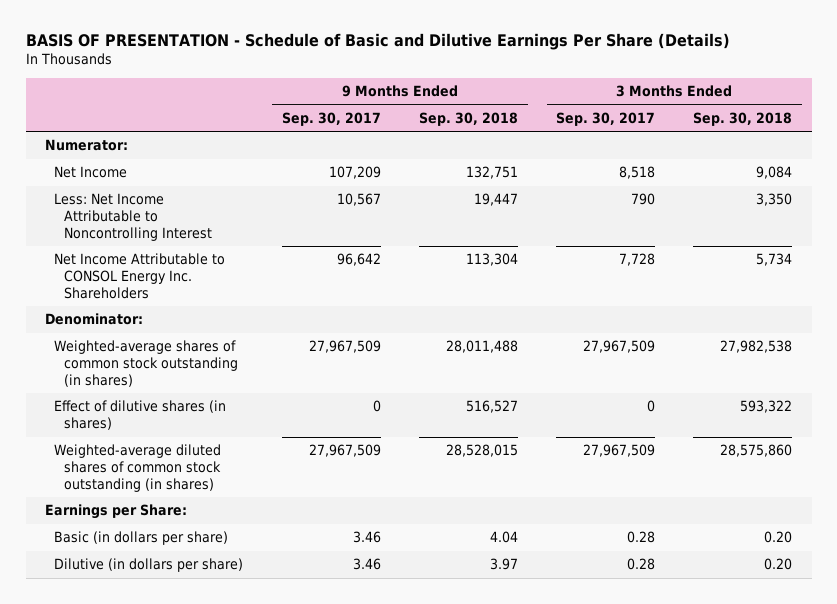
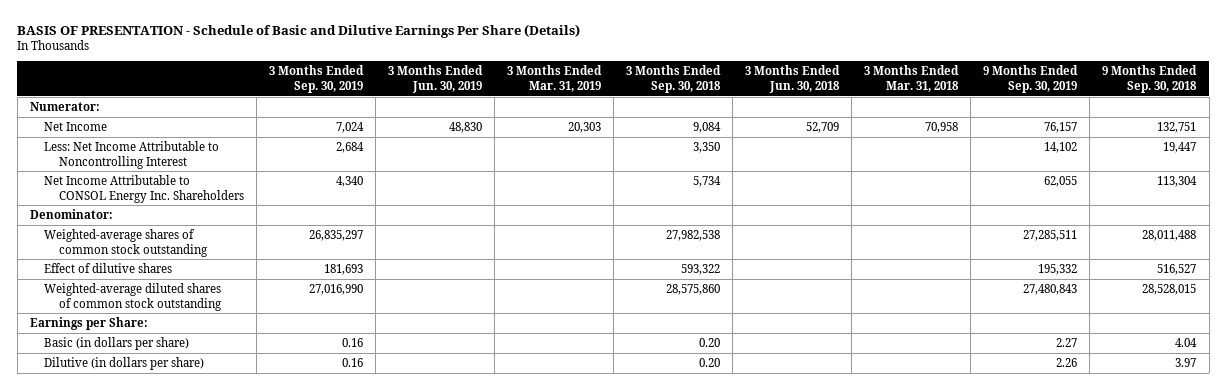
[281,111,381,126] Sep. 30, 2017 -> none
[556,111,656,126] Sep. 30, 2017 -> none
none -> [268,65,364,93] 3 Months Ended Sep. 30, 2019
none -> [387,65,483,93] 3 Months Ended Jun. 30, 2019
none -> [506,65,602,92] 3 Months Ended Mar. 31, 2019
none -> [745,65,841,93] 3 Months Ended Jun. 30, 2018
none -> [864,65,960,92] 3 Months Ended Mar. 31, 2018
none -> [983,65,1079,93] 9 Months Ended Sep. 30, 2019
[54,340,239,387] Weighted-average shares of common stock outstanding (in shares) -> [44,229,208,257] Weighted-average shares of common stock outstanding
[54,400,227,431] Effect of dilutive shares (in shares) -> [44,263,173,274] Effect of dilutive shares
[54,444,222,492] Weighted-average diluted shares of common stock outstanding (in shares) -> [44,283,222,311] Weighted-average diluted shares of common stock outstanding

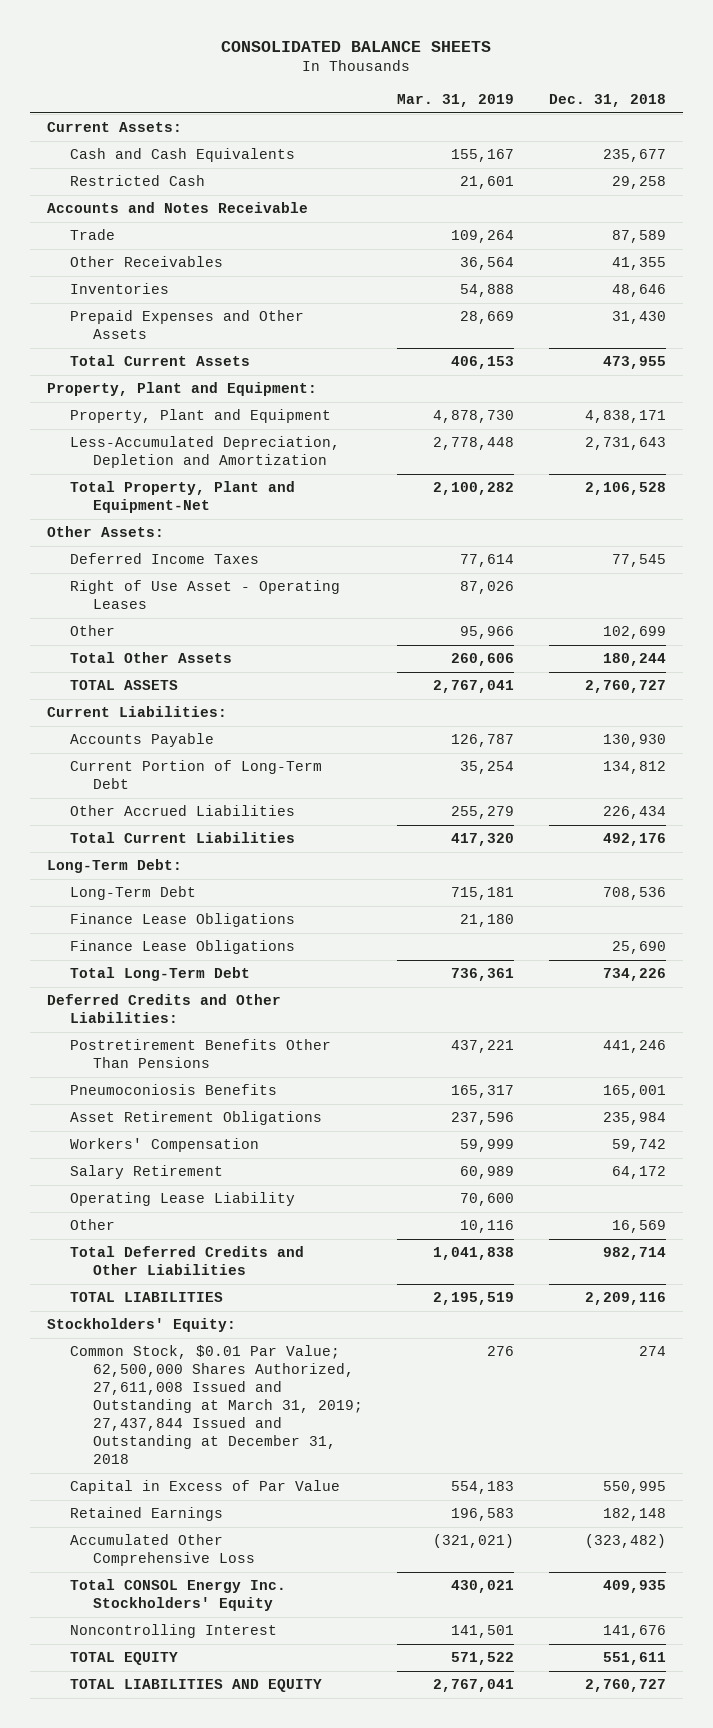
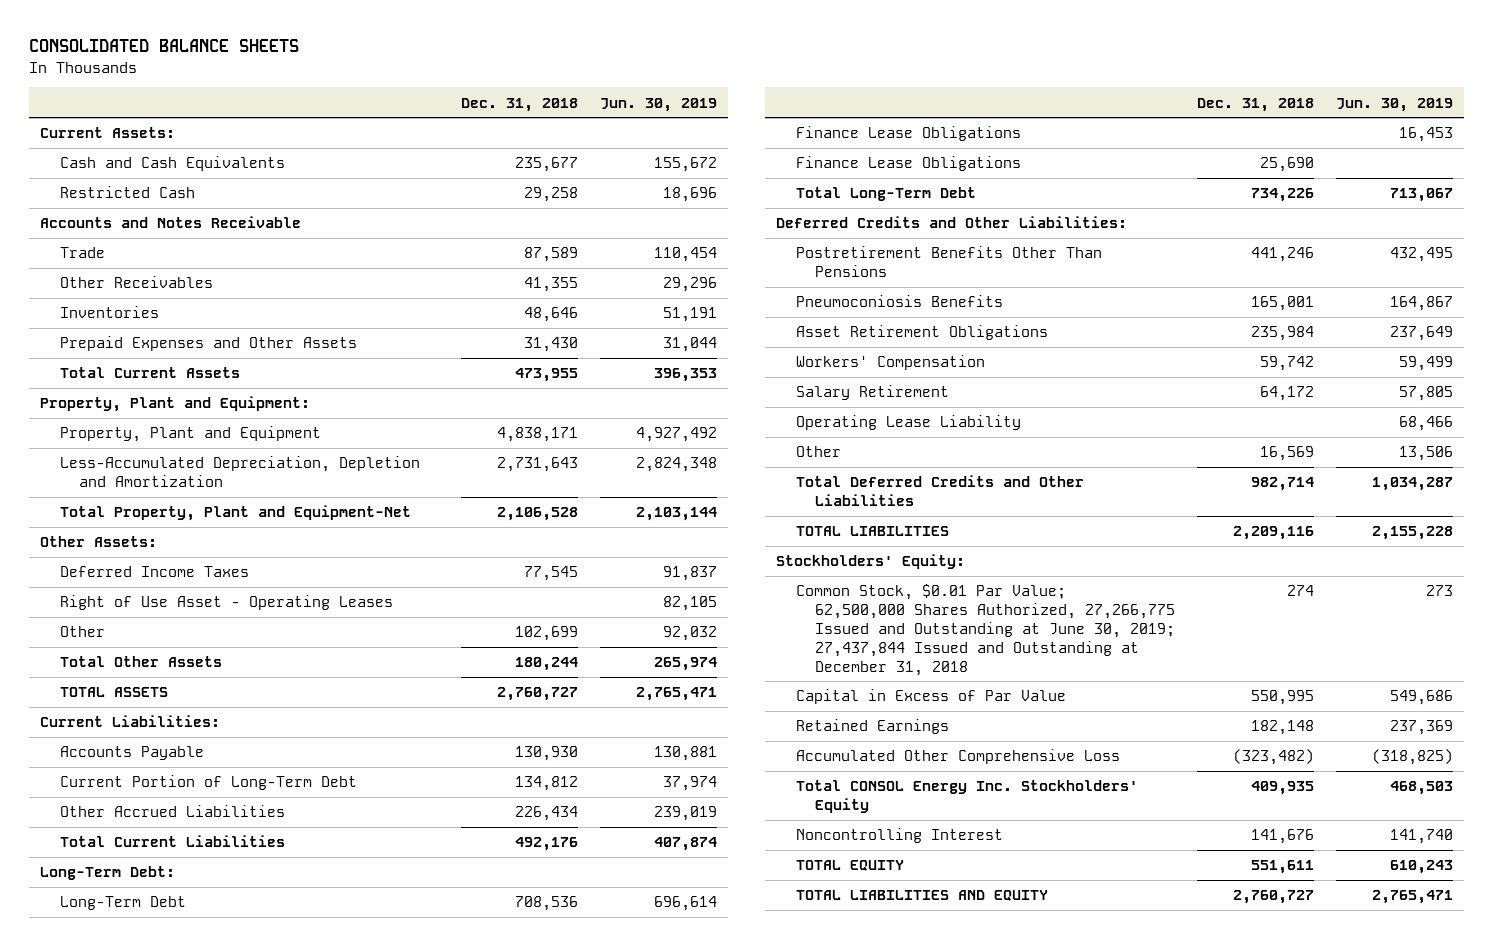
[397,94,515,108] Mar. 31, 2019 -> none
none -> [599,97,717,112] Jun. 30, 2019
[69,1345,363,1465] Common Stock, $0.01 Par Value; 62,500,000 Shares Authorized, 27,611,008 Issued and Outstanding at March 31, 2019; 27,437,844 Issued and Outstanding at December 31, 2018 -> [795,584,1176,676] Common Stock, $0.01 Par Value; 62,500,000 Shares Authorized, 27,266,775 Issued and Outstanding at June 30, 2019; 27,437,844 Issued and Outstanding at December 31, 2018

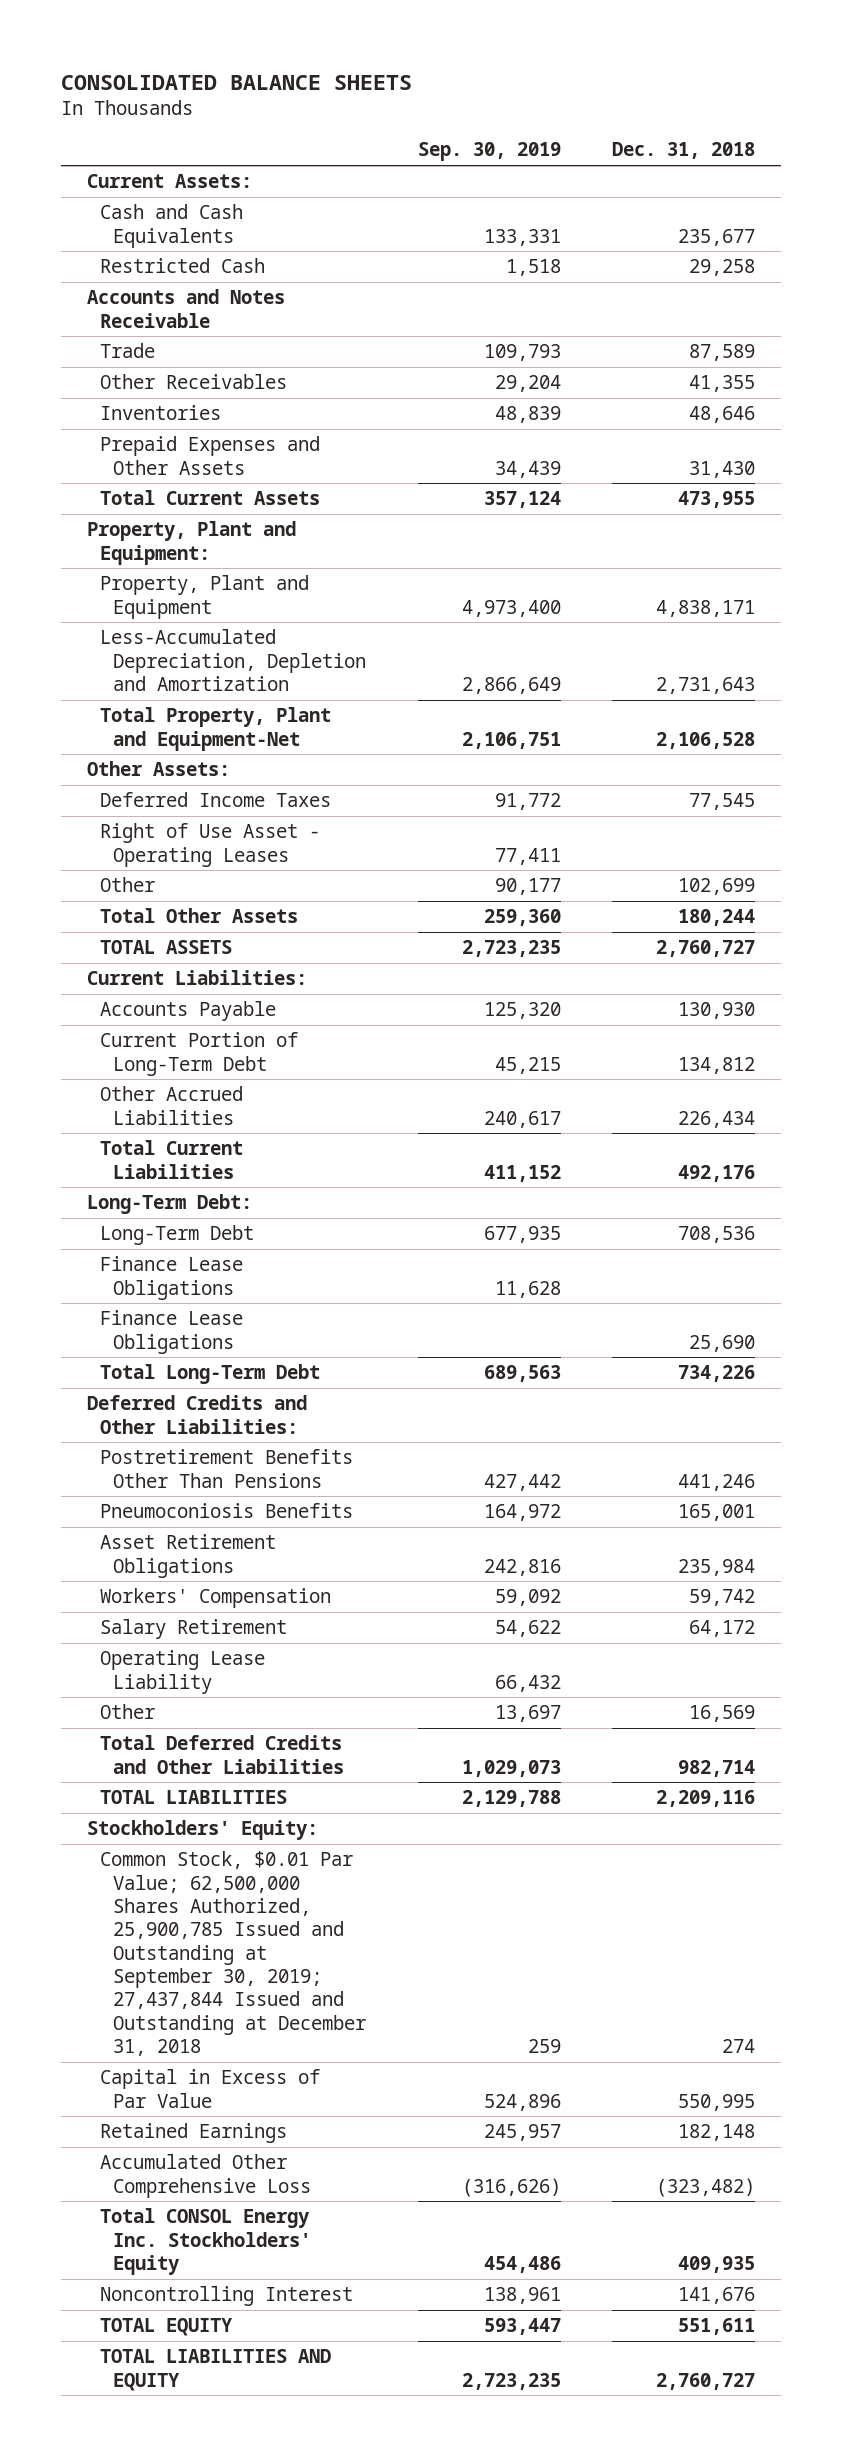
[599,97,717,112] Jun. 30, 2019 -> none
none -> [417,142,561,162] Sep. 30, 2019
[795,584,1176,676] Common Stock, $0.01 Par Value; 62,500,000 Shares Authorized, 27,266,775 Issued and Outstanding at June 30, 2019; 27,437,844 Issued and Outstanding at December 31, 2018 -> [99,1851,367,2057] Common Stock, $0.01 Par Value; 62,500,000 Shares Authorized, 25,900,785 Issued and Outstanding at September 30, 2019; 27,437,844 Issued and Outstanding at December 31, 2018

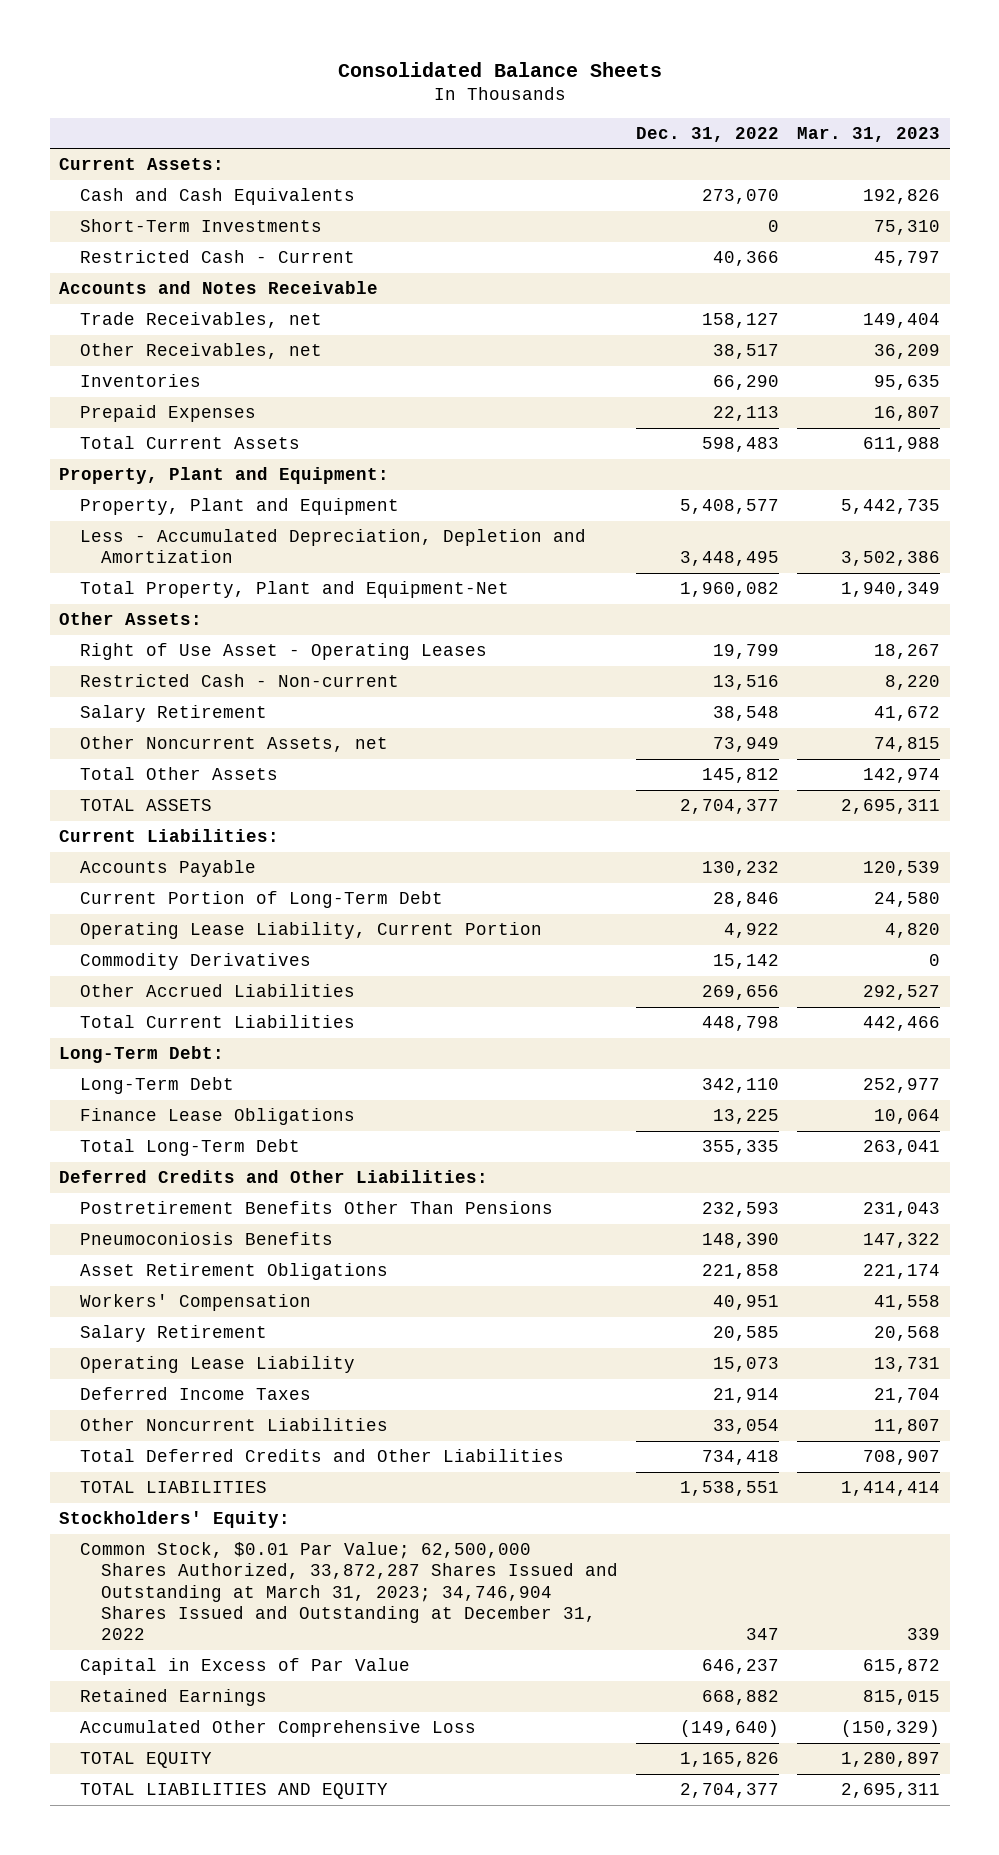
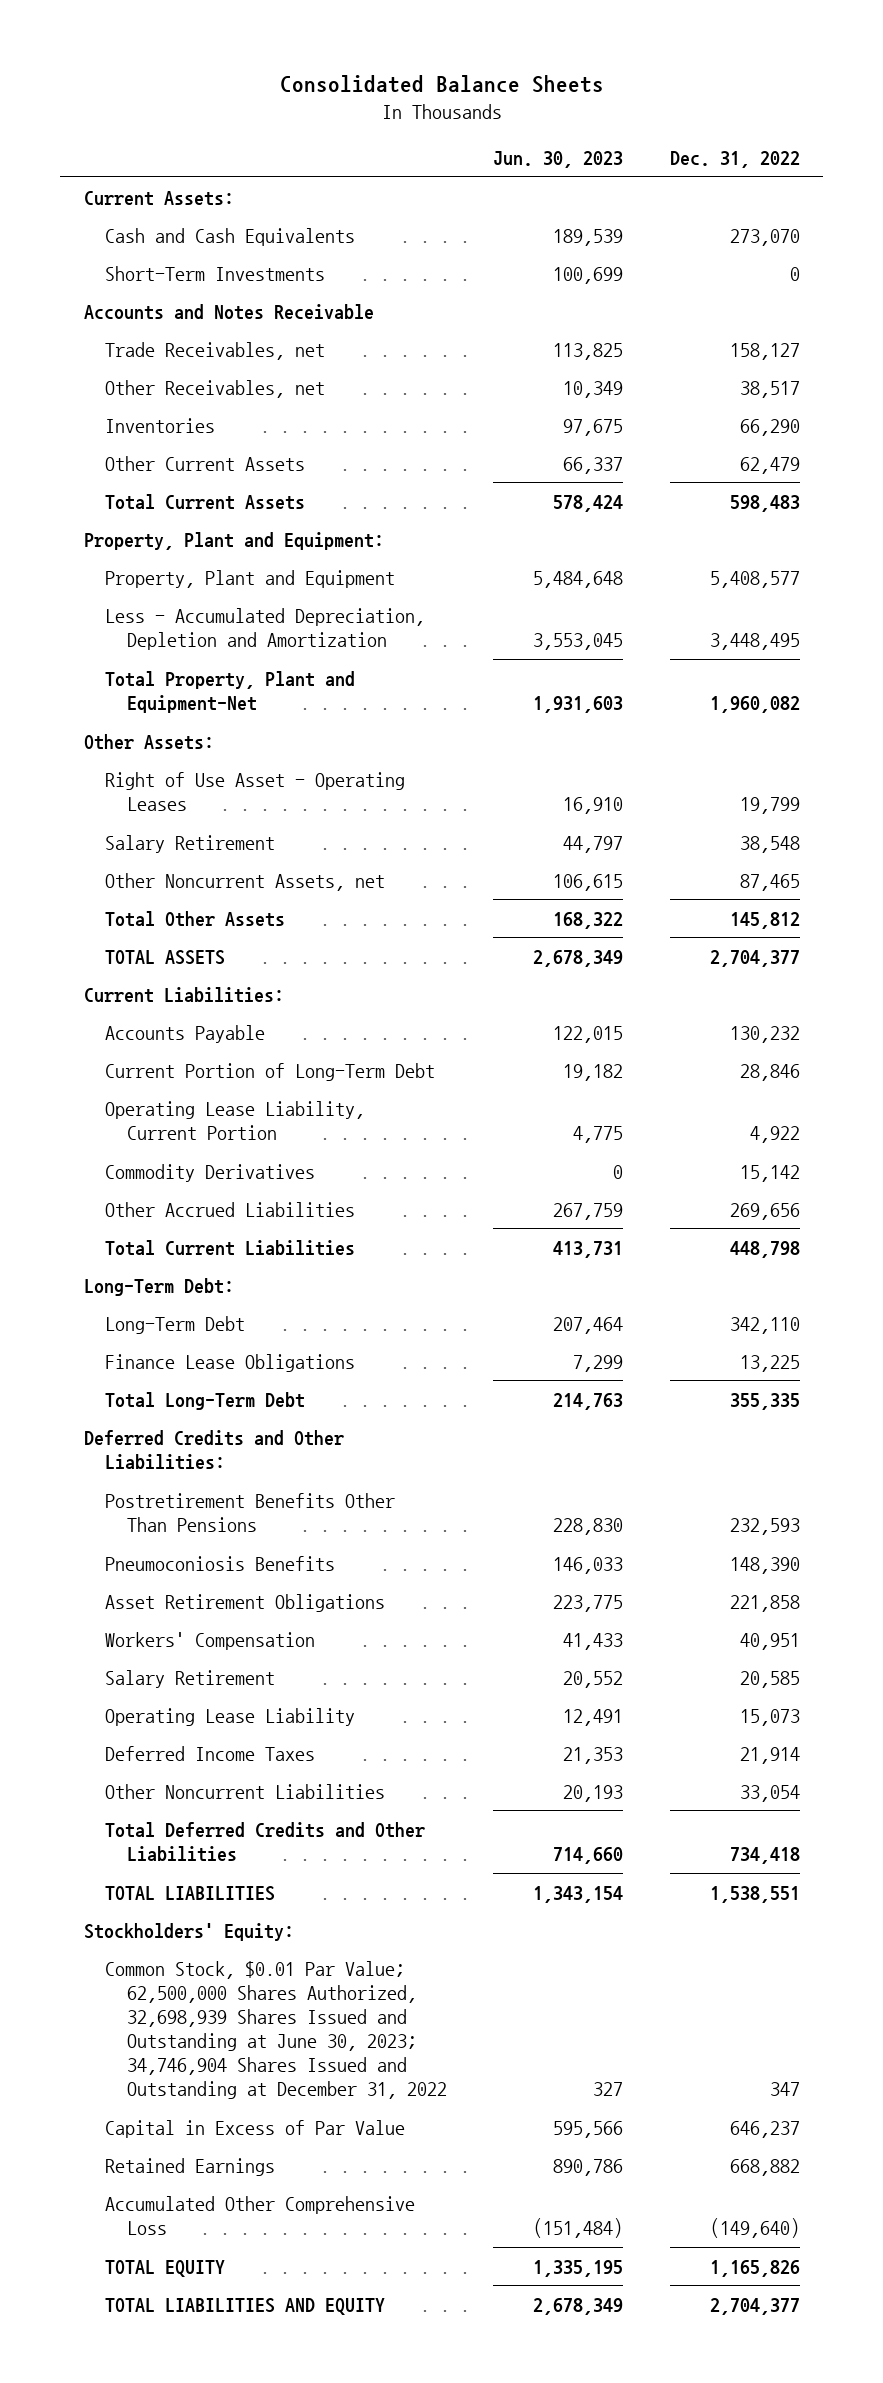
[797,126,941,142] Mar. 31, 2023 -> none
none -> [493,150,624,168] Jun. 30, 2023
[80,250,356,264] Restricted Cash - Current -> none
[80,405,257,423] Prepaid Expenses -> none
none -> [105,455,306,471] Other Current Assets
[80,674,400,688] Restricted Cash - Non-current -> none
[713,737,780,753] 73,949 -> [739,873,800,891] 87,465
[80,1542,619,1641] Common Stock, $0.01 Par Value; 62,500,000 Shares Authorized, 33,872,287 Shares Issued and Outstanding at March 31, 2023; 34,746,904 Shares Issued and Outstanding at December 31, 2022 -> [105,1960,447,2099] Common Stock, $0.01 Par Value; 62,500,000 Shares Authorized, 32,698,939 Shares Issued and Outstanding at June 30, 2023; 34,746,904 Shares Issued and Outstanding at December 31, 2022

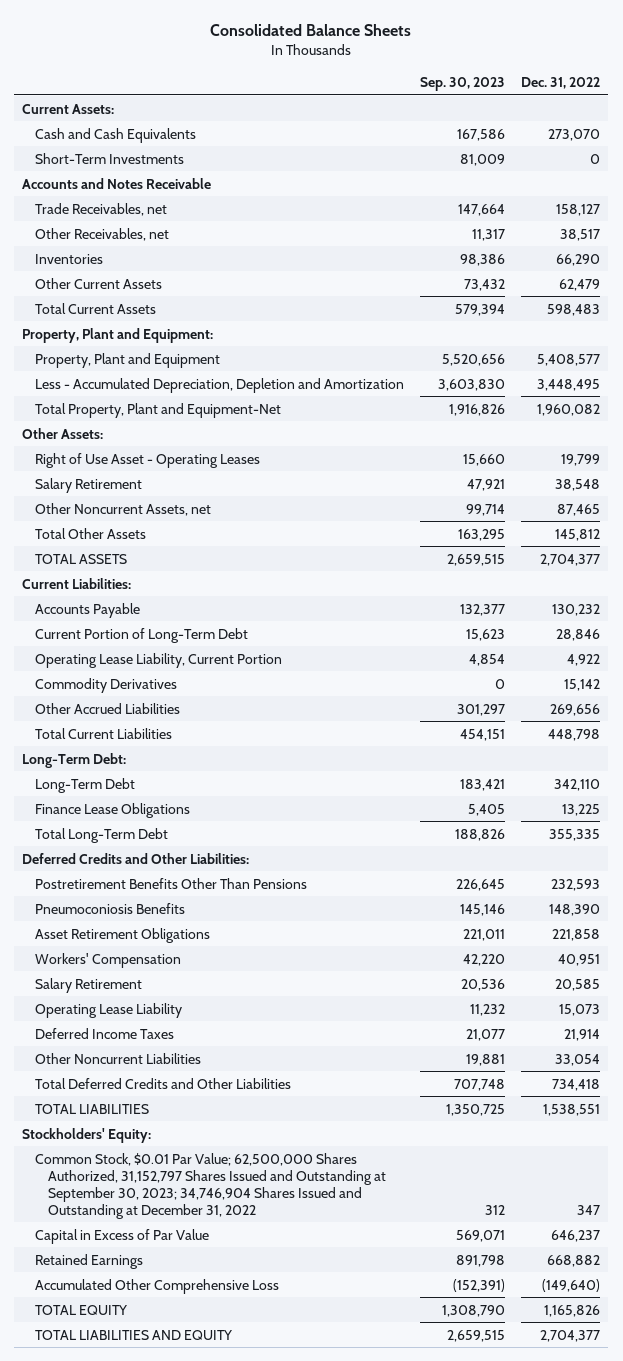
[493,150,624,168] Jun. 30, 2023 -> none
none -> [420,77,506,92] Sep. 30, 2023
[105,1960,447,2099] Common Stock, $0.01 Par Value; 62,500,000 Shares Authorized, 32,698,939 Shares Issued and Outstanding at June 30, 2023; 34,746,904 Shares Issued and Outstanding at December 31, 2022 -> [35,1152,387,1219] Common Stock, $0.01 Par Value; 62,500,000 Shares Authorized, 31,152,797 Shares Issued and Outstanding at September 30, 2023; 34,746,904 Shares Issued and Outstanding at December 31, 2022

